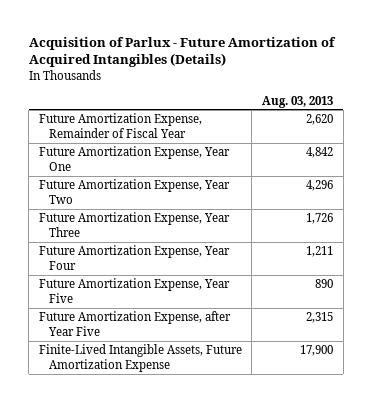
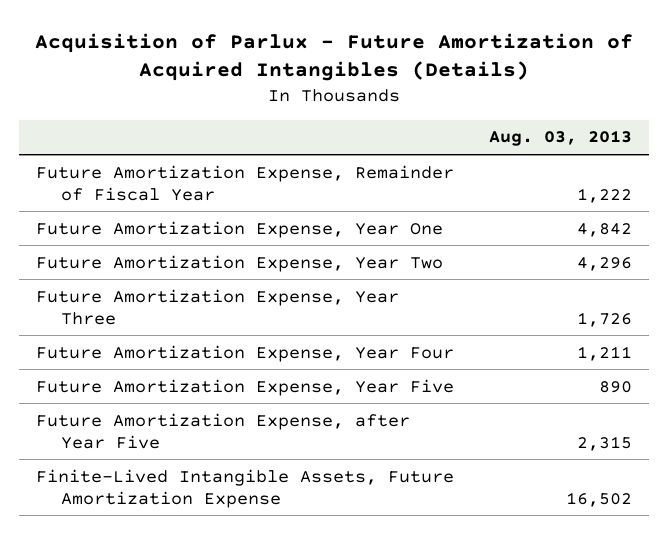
[306,114,334,126] 2,620 -> [576,187,632,203] 1,222
[300,345,334,357] 17,900 -> [565,491,632,507] 16,502

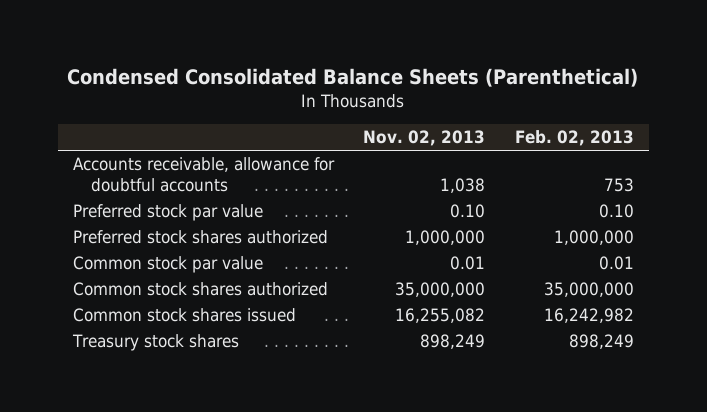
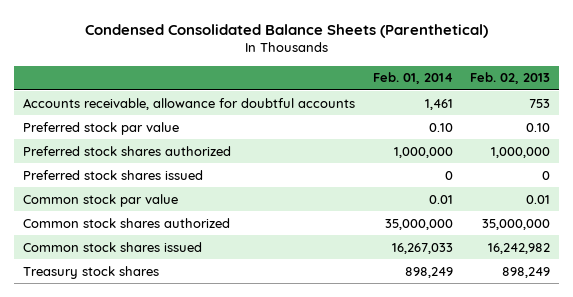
[363,130,486,147] Nov. 02, 2013 -> none
none -> [372,72,453,85] Feb. 01, 2014
none -> [22,169,203,180] Preferred stock shares issued

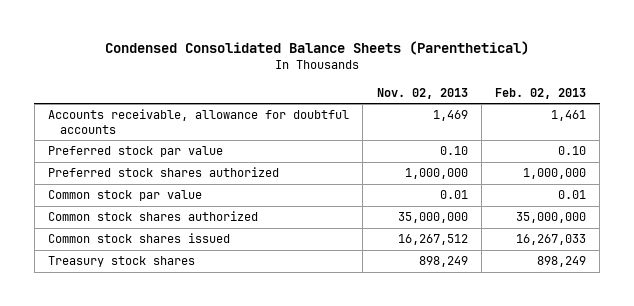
[372,72,453,85] Feb. 01, 2014 -> none
none -> [376,87,468,99] Nov. 02, 2013
[529,98,551,108] 753 -> [551,110,587,122] 1,461
[22,169,203,180] Preferred stock shares issued -> none
[488,242,551,254] 16,242,982 -> [516,234,587,246] 16,267,033

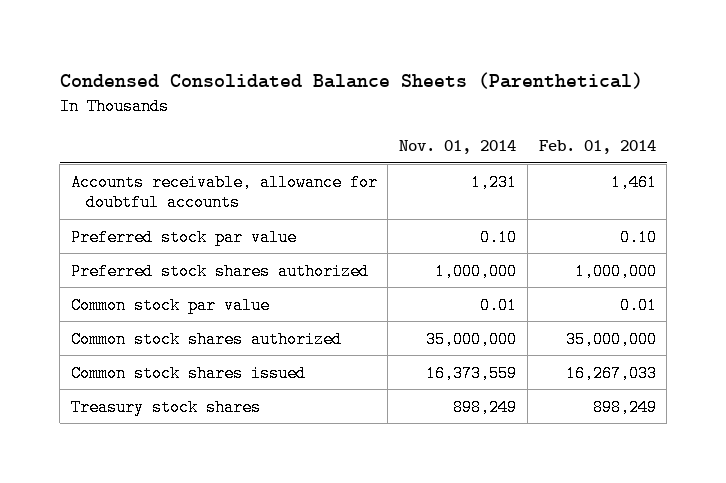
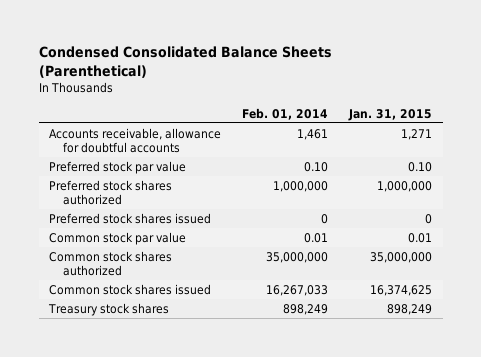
[399,140,517,155] Nov. 01, 2014 -> none
none -> [348,108,433,121] Jan. 31, 2015
none -> [49,212,212,224] Preferred stock shares issued

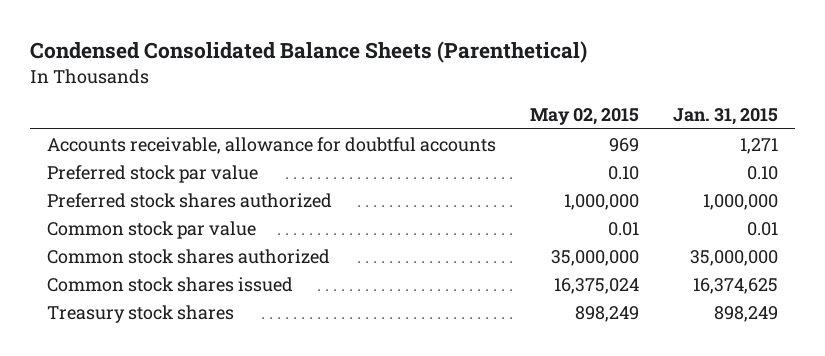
[242,107,329,120] Feb. 01, 2014 -> none
none -> [530,108,640,126] May 02, 2015
[49,212,212,224] Preferred stock shares issued -> none

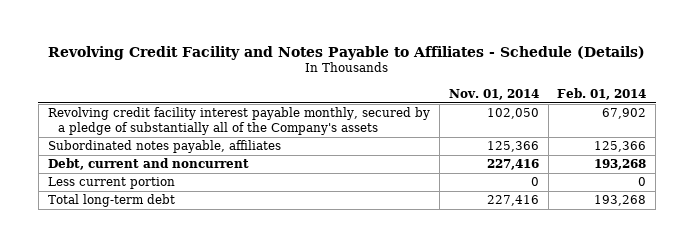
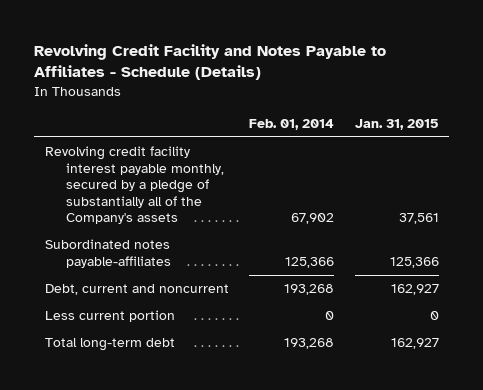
[448,88,539,100] Nov. 01, 2014 -> none
none -> [354,118,439,130] Jan. 31, 2015
[47,140,281,154] Subordinated notes payable, affiliates -> [44,239,171,268] Subordinated notes payable-affiliates

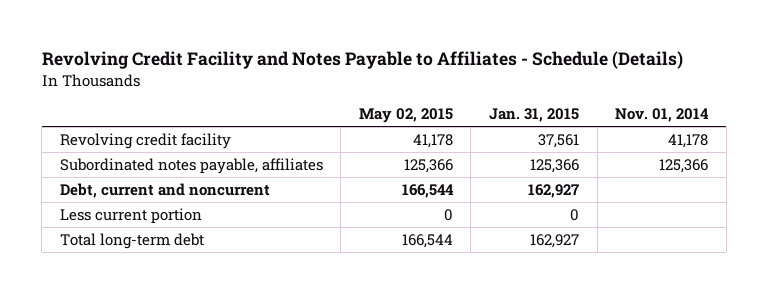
[249,118,335,130] Feb. 01, 2014 -> none
none -> [358,108,453,124] May 02, 2015
none -> [615,108,710,123] Nov. 01, 2014
[44,146,224,225] Revolving credit facility interest payable monthly, secured by a pledge of substantially all of the Company's assets -> [59,132,231,149] Revolving credit facility
[44,239,171,268] Subordinated notes payable-affiliates -> [59,157,323,174] Subordinated notes payable, affiliates

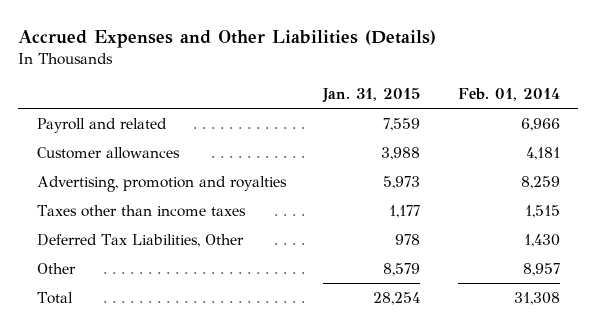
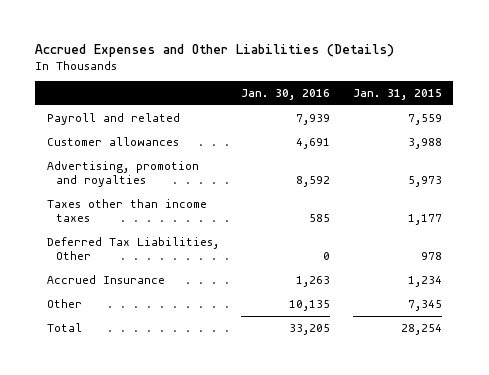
[457,87,560,101] Feb. 01, 2014 -> none
none -> [241,89,331,101] Jan. 30, 2016
none -> [46,274,165,284] Accrued Insurance
[383,262,421,276] 8,579 -> [408,299,443,311] 7,345

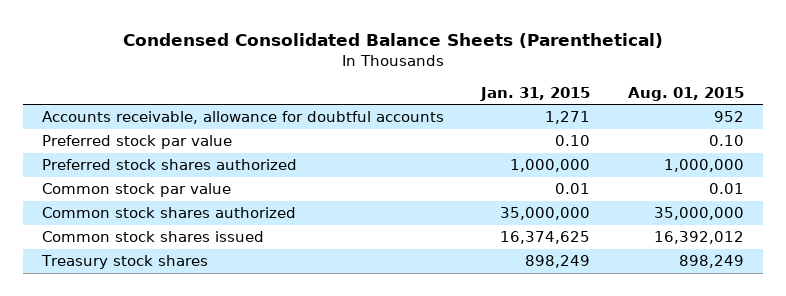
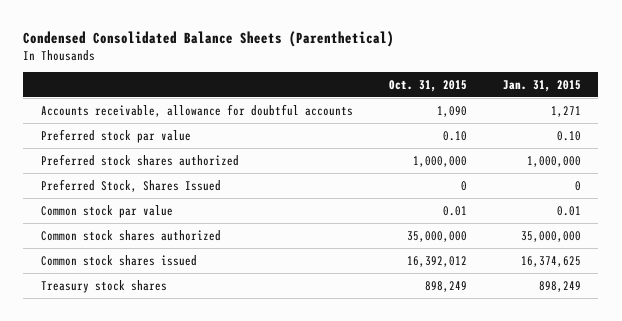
[628,86,745,101] Aug. 01, 2015 -> none
none -> [388,79,467,92] Oct. 31, 2015
none -> [41,178,222,192] Preferred Stock, Shares Issued

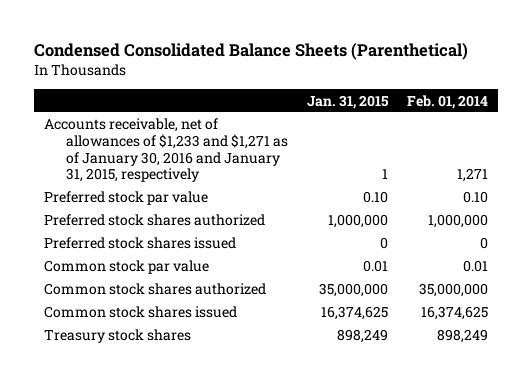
[388,79,467,92] Oct. 31, 2015 -> none
none -> [407,94,489,109] Feb. 01, 2014
[41,103,354,117] Accounts receivable, allowance for doubtful accounts -> none
none -> [43,118,288,183] Accounts receivable, net of allowances of $1,233 and $1,271 as of January 30, 2016 and January 31, 2015, respectively
[41,178,222,192] Preferred Stock, Shares Issued -> [43,237,236,250] Preferred stock shares issued

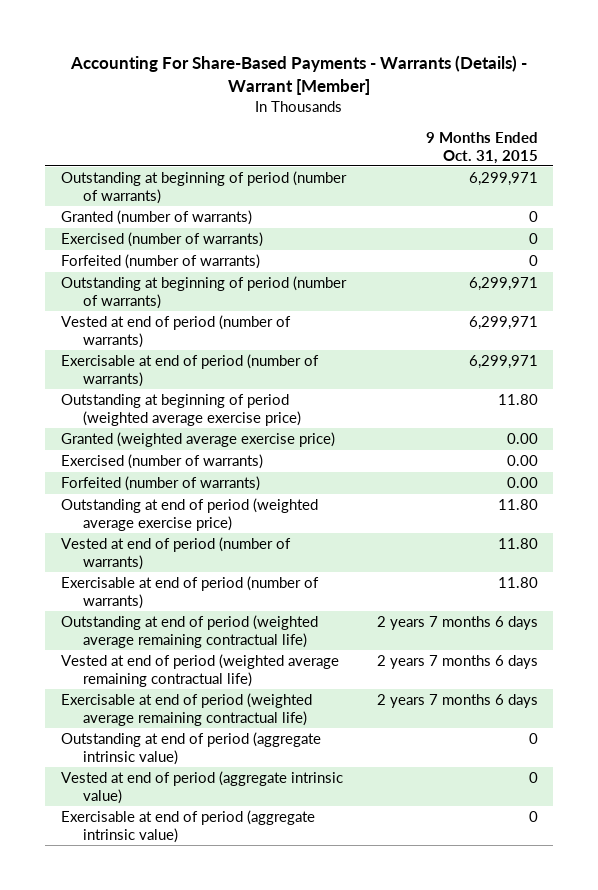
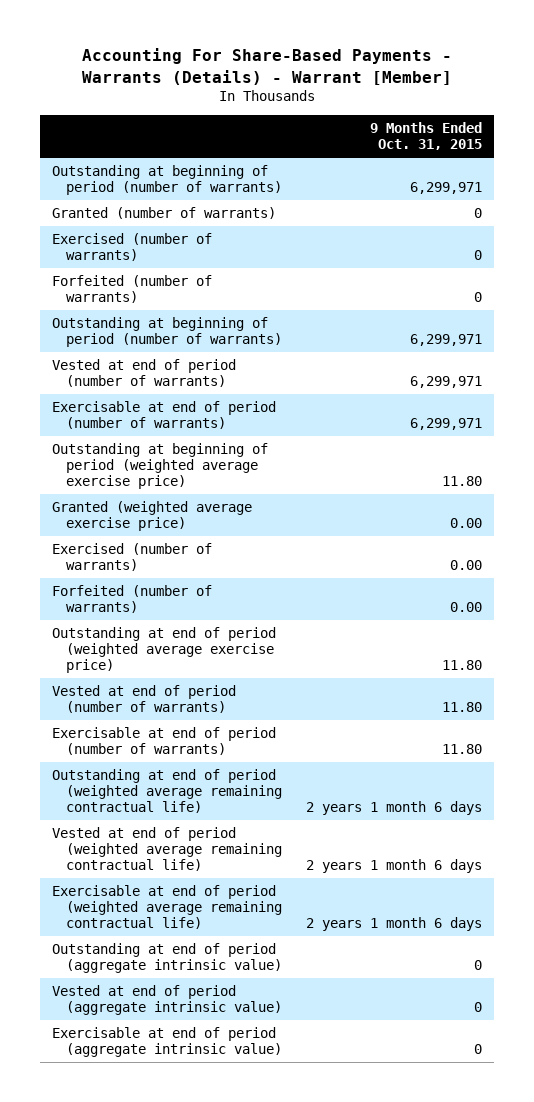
[376,616,538,631] 2 years 7 months 6 days -> [306,800,483,815] 2 years 1 month 6 days
[376,655,538,670] 2 years 7 months 6 days -> [306,858,483,873] 2 years 1 month 6 days
[376,694,538,709] 2 years 7 months 6 days -> [306,916,483,931] 2 years 1 month 6 days

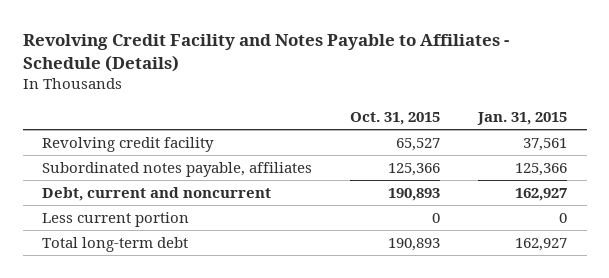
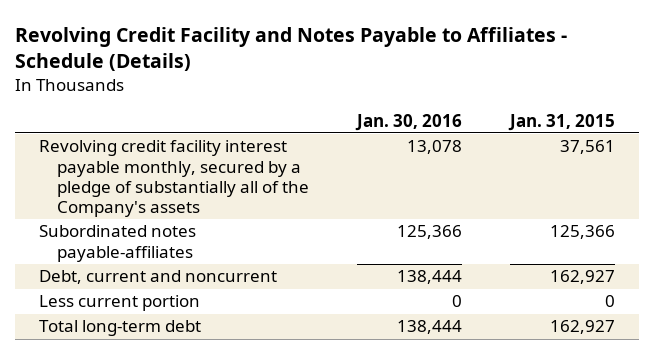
[350,111,441,125] Oct. 31, 2015 -> none
none -> [355,113,463,131] Jan. 30, 2016
[42,136,215,152] Revolving credit facility -> [39,140,309,217] Revolving credit facility interest payable monthly, secured by a pledge of substantially all of the Company's assets
[42,161,313,177] Subordinated notes payable, affiliates -> [39,225,197,262] Subordinated notes payable-affiliates

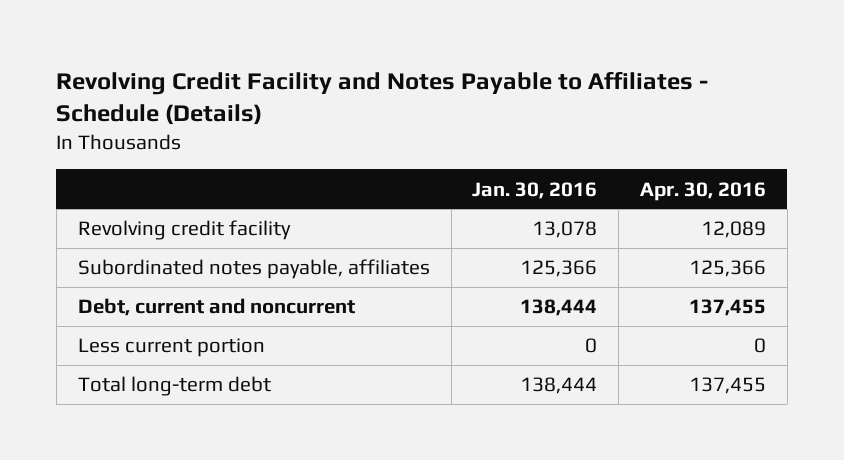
[508,113,616,131] Jan. 31, 2015 -> none
none -> [639,181,766,201] Apr. 30, 2016
[39,140,309,217] Revolving credit facility interest payable monthly, secured by a pledge of substantially all of the Company's assets -> [77,220,291,241] Revolving credit facility
[39,225,197,262] Subordinated notes payable-affiliates -> [77,259,430,280] Subordinated notes payable, affiliates

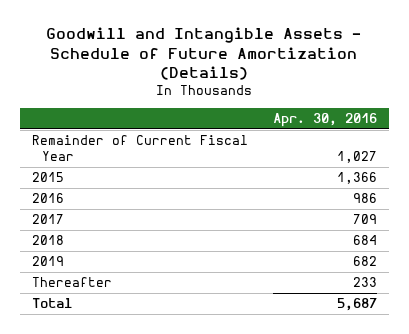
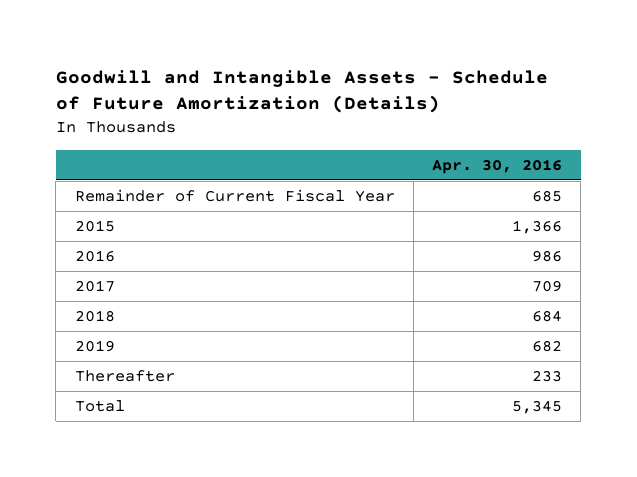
[336,150,377,163] 1,027 -> [531,190,562,203] 685
[336,298,377,312] 5,687 -> [511,400,562,415] 5,345

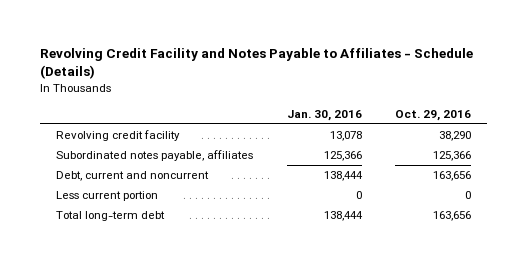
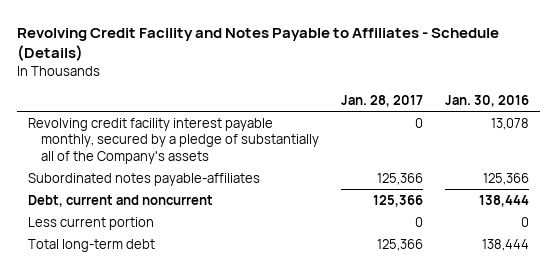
[394,109,471,121] Oct. 29, 2016 -> none
none -> [341,95,424,108] Jan. 28, 2017
[56,130,181,142] Revolving credit facility -> [28,117,320,164] Revolving credit facility interest payable monthly, secured by a pledge of substantially all of the Company's assets
[56,150,254,162] Subordinated notes payable, affiliates -> [28,172,261,186] Subordinated notes payable-affiliates

